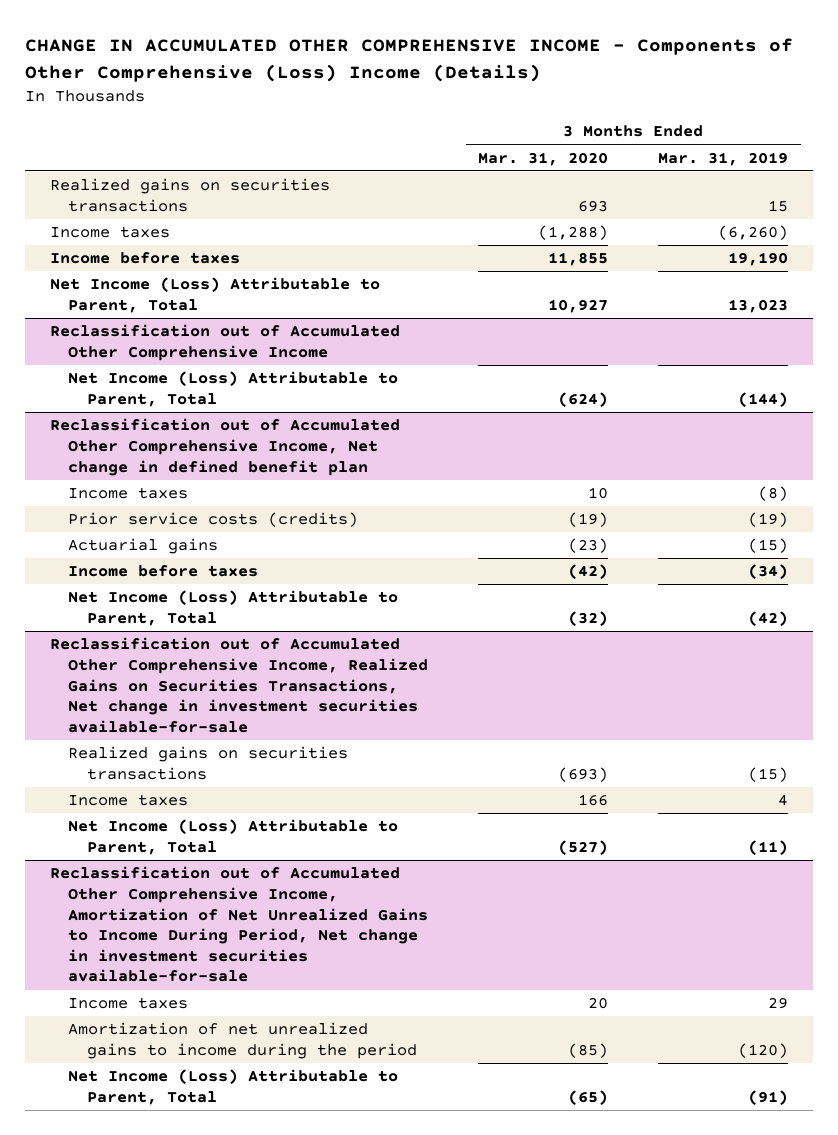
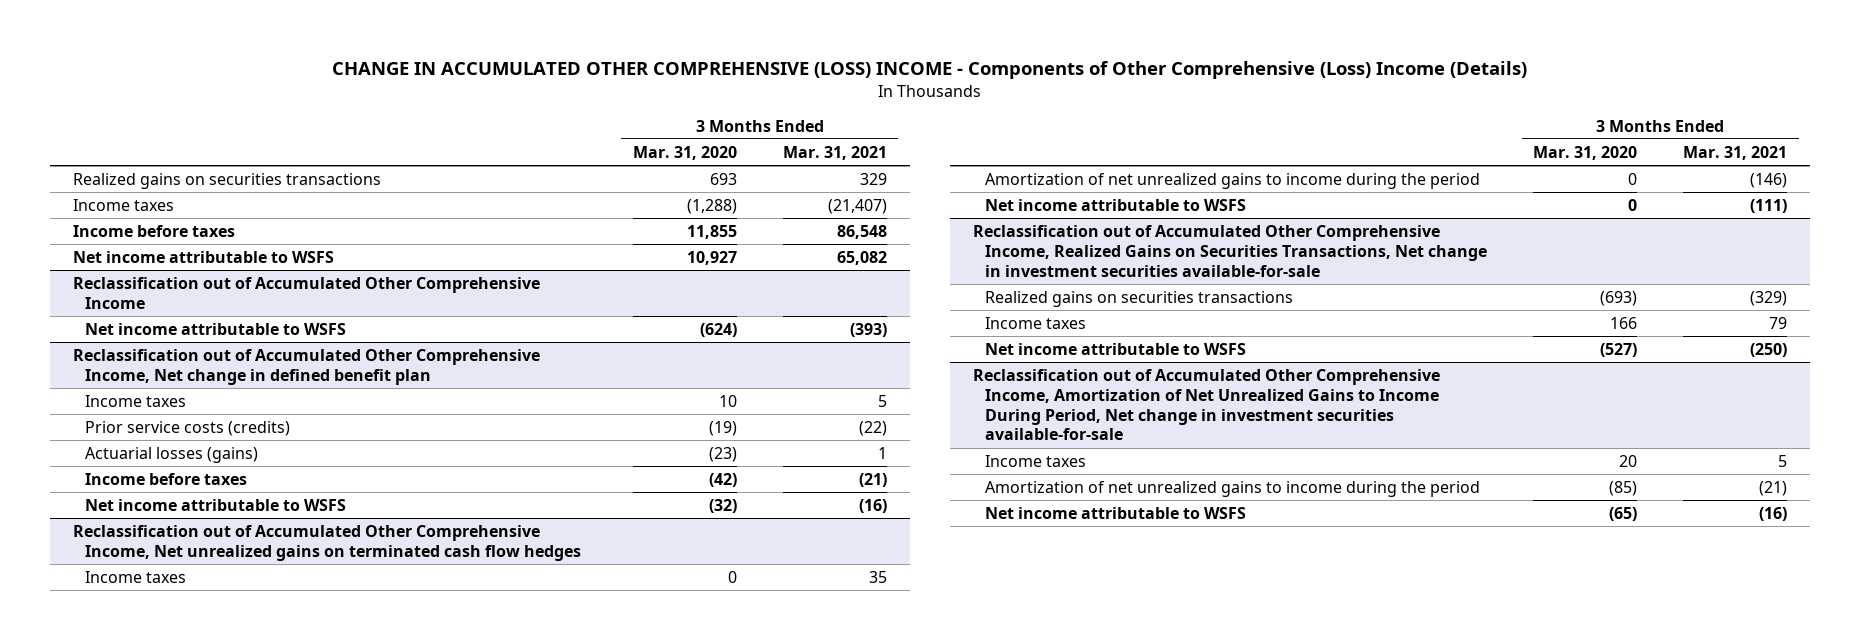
[25,38,794,82] CHANGE IN ACCUMULATED OTHER COMPREHENSIVE INCOME - Components of Other Comprehensive (Loss) Income (Details) -> [332,60,1528,79] CHANGE IN ACCUMULATED OTHER COMPREHENSIVE (LOSS) INCOME - Components of Other Comprehensive (Loss) Income (Details)
[658,151,789,166] Mar. 31, 2019 -> none
none -> [782,145,887,160] Mar. 31, 2021
[49,277,380,313] Net Income (Loss) Attributable to Parent, Total -> [72,250,334,263] Net income attributable to WSFS
[68,371,399,407] Net Income (Loss) Attributable to Parent, Total -> [84,322,346,335] Net income attributable to WSFS
[68,538,219,555] Actuarial gains -> [84,446,258,463] Actuarial losses (gains)
[68,590,399,626] Net Income (Loss) Attributable to Parent, Total -> [84,498,346,511] Net income attributable to WSFS
none -> [72,524,581,561] Reclassification out of Accumulated Other Comprehensive Income, Net unrealized gains on terminated cash flow hedges
none -> [84,570,186,583] Income taxes
none -> [985,172,1481,189] Amortization of net unrealized gains to income during the period
none -> [985,198,1247,211] Net income attributable to WSFS
[68,819,399,855] Net Income (Loss) Attributable to Parent, Total -> [985,342,1247,355] Net income attributable to WSFS
[68,1069,399,1105] Net Income (Loss) Attributable to Parent, Total -> [985,506,1247,519] Net income attributable to WSFS

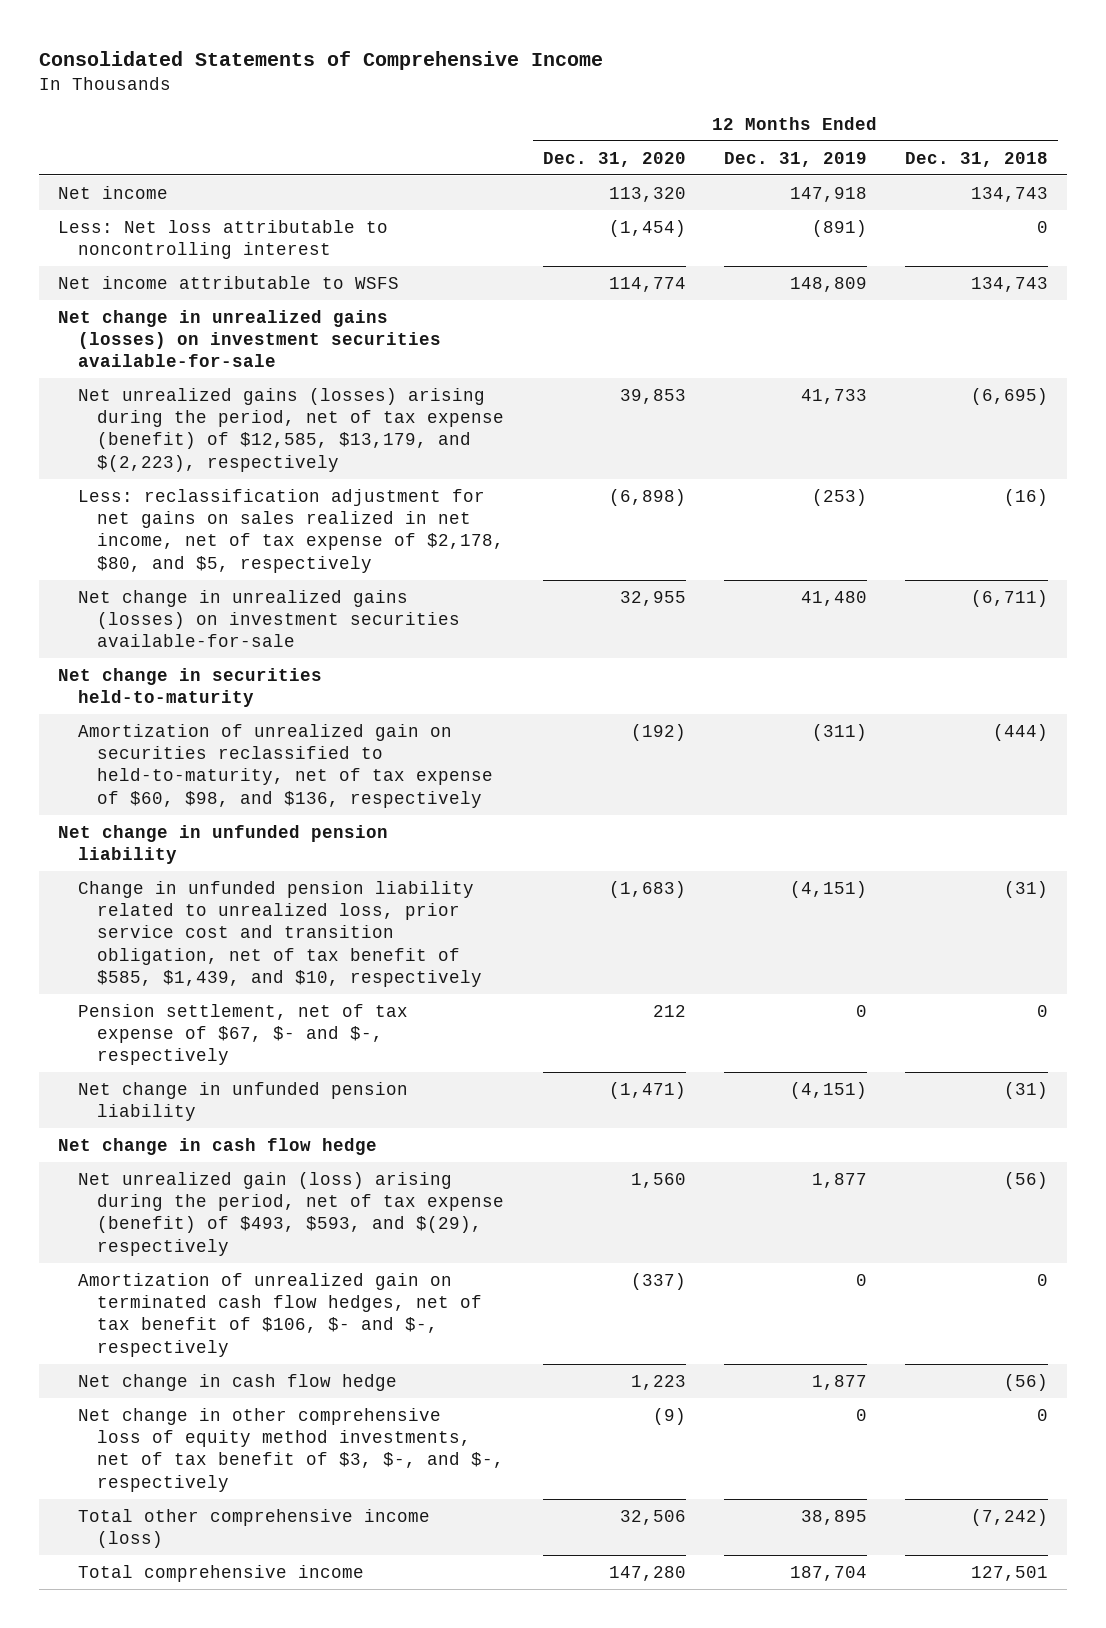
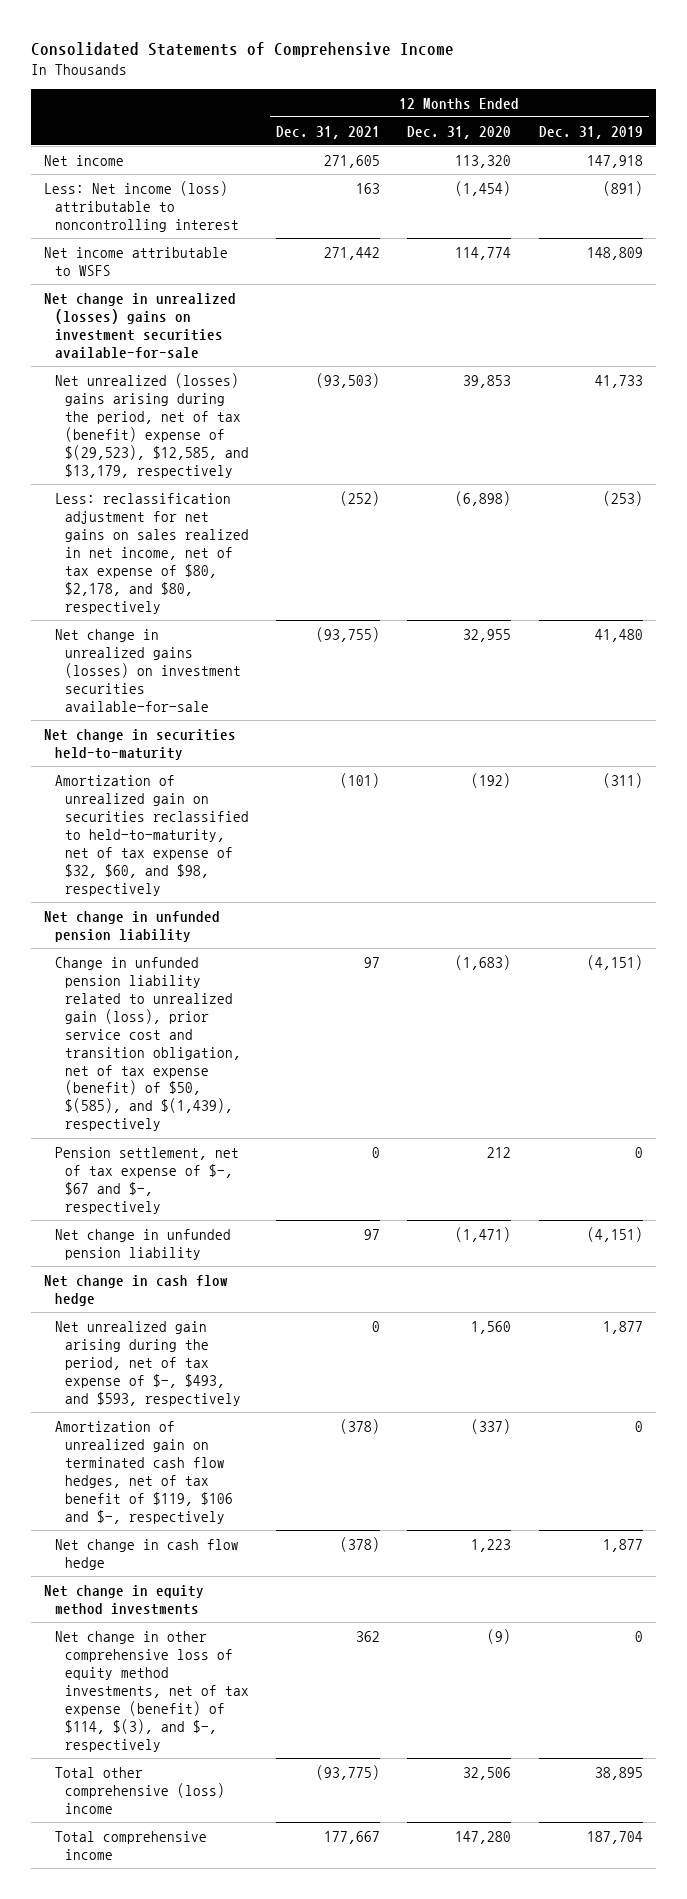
[905,151,1049,167] Dec. 31, 2018 -> none
none -> [276,125,381,139] Dec. 31, 2021
[58,219,389,259] Less: Net loss attributable to noncontrolling interest -> [44,180,239,232] Less: Net income (loss) attributable to noncontrolling interest
[58,309,441,368] Net change in unrealized gains (losses) on investment securities available-for-sale -> [44,292,237,358] Net change in unrealized (losses) gains on investment securities available-for-sale
[77,387,505,472] Net unrealized gains (losses) arising during the period, net of tax expense (benefit) of $12,585, $13,179, and $(2,223), respectively -> [54,372,250,478] Net unrealized (losses) gains arising during the period, net of tax (benefit) expense of $(29,523), $12,585, and $13,179, respectively
[77,488,505,573] Less: reclassification adjustment for net gains on sales realized in net income, net of tax expense of $2,178, $80, and $5, respectively -> [54,492,250,614] Less: reclassification adjustment for net gains on sales realized in net income, net of tax expense of $80, $2,178, and $80, respectively
[77,723,494,808] Amortization of unrealized gain on securities reclassified to held-to-maturity, net of tax expense of $60, $98, and $136, respectively -> [54,774,250,896] Amortization of unrealized gain on securities reclassified to held-to-maturity, net of tax expense of $32, $60, and $98, respectively
[77,880,483,987] Change in unfunded pension liability related to unrealized loss, prior service cost and transition obligation, net of tax benefit of $585, $1,439, and $10, respectively -> [54,956,242,1132] Change in unfunded pension liability related to unrealized gain (loss), prior service cost and transition obligation, net of tax expense (benefit) of $50, $(585), and $(1,439), respectively
[77,1003,408,1066] Pension settlement, net of tax expense of $67, $- and $-, respectively -> [54,1146,239,1214] Pension settlement, net of tax expense of $-, $67 and $-, respectively
[77,1171,505,1256] Net unrealized gain (loss) arising during the period, net of tax expense (benefit) of $493, $593, and $(29), respectively -> [54,1320,242,1406] Net unrealized gain arising during the period, net of tax expense of $-, $493, and $593, respectively
[77,1272,483,1357] Amortization of unrealized gain on terminated cash flow hedges, net of tax benefit of $106, $- and $-, respectively -> [54,1420,234,1524] Amortization of unrealized gain on terminated cash flow hedges, net of tax benefit of $119, $106 and $-, respectively
none -> [44,1584,205,1615] Net change in equity method investments
[77,1407,505,1492] Net change in other comprehensive loss of equity method investments, net of tax benefit of $3, $-, and $-, respectively -> [54,1630,250,1752] Net change in other comprehensive loss of equity method investments, net of tax expense (benefit) of $114, $(3), and $-, respectively
[77,1508,430,1548] Total other comprehensive income (loss) -> [54,1766,226,1814] Total other comprehensive (loss) income

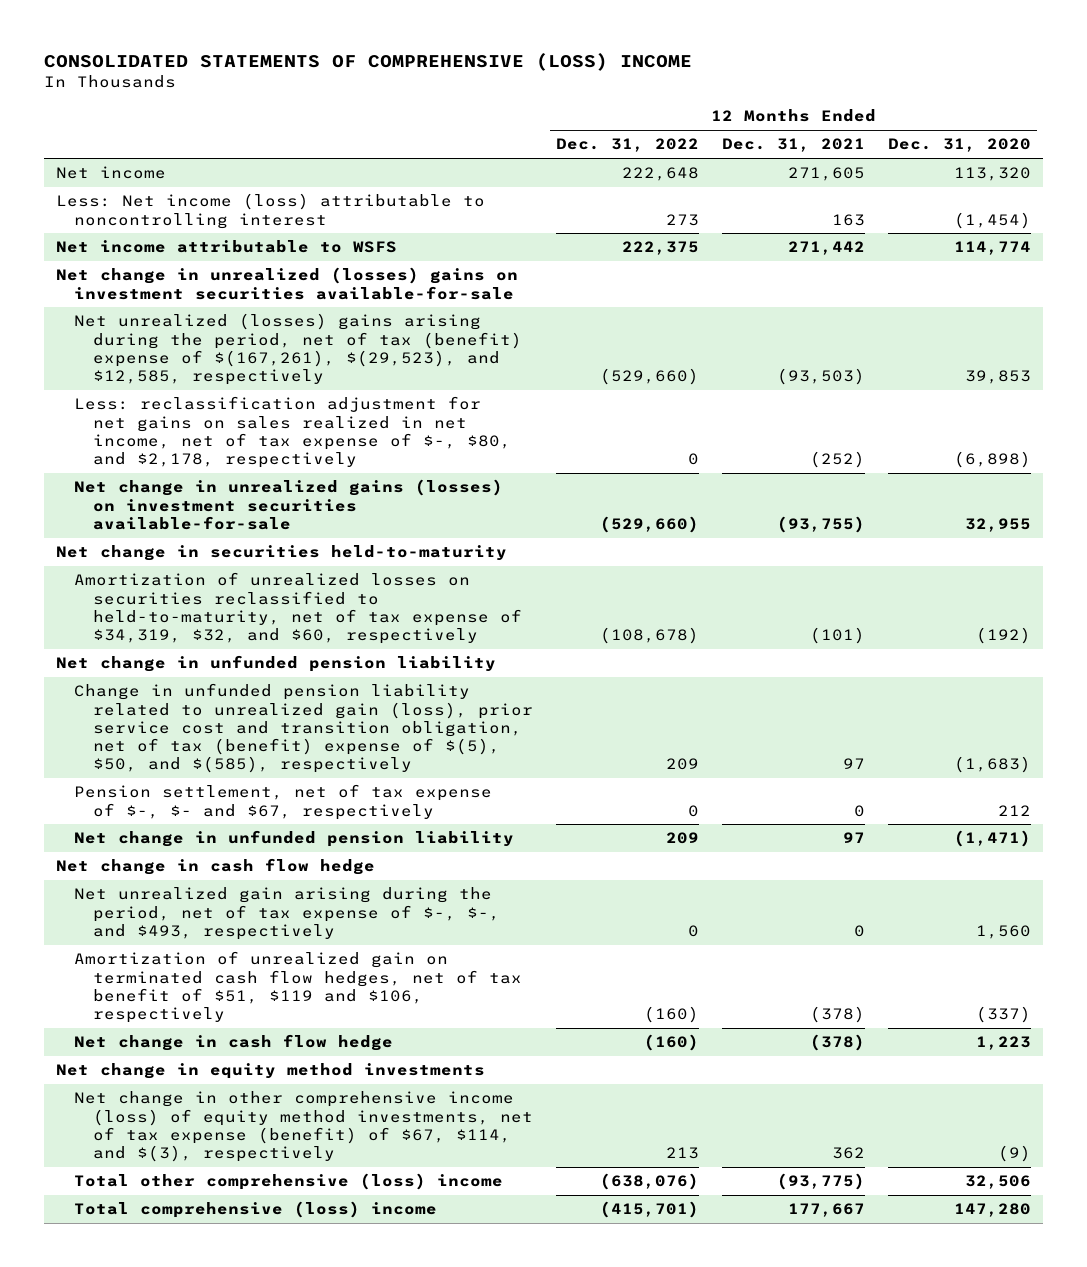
[30,41,454,57] Consolidated Statements of Comprehensive Income -> [44,53,693,72] CONSOLIDATED STATEMENTS OF COMPREHENSIVE (LOSS) INCOME
[538,125,643,139] Dec. 31, 2019 -> none
none -> [556,138,700,153] Dec. 31, 2022
[54,372,250,478] Net unrealized (losses) gains arising during the period, net of tax (benefit) expense of $(29,523), $12,585, and $13,179, respectively -> [74,313,523,386] Net unrealized (losses) gains arising during the period, net of tax (benefit) expense of $(167,261), $(29,523), and $12,585, respectively
[54,492,250,614] Less: reclassification adjustment for net gains on sales realized in net income, net of tax expense of $80, $2,178, and $80, respectively -> [74,396,512,469] Less: reclassification adjustment for net gains on sales realized in net income, net of tax expense of $-, $80, and $2,178, respectively
[54,774,250,896] Amortization of unrealized gain on securities reclassified to held-to-maturity, net of tax expense of $32, $60, and $98, respectively -> [74,572,523,645] Amortization of unrealized losses on securities reclassified to held-to-maturity, net of tax expense of $34,319, $32, and $60, respectively
[54,956,242,1132] Change in unfunded pension liability related to unrealized gain (loss), prior service cost and transition obligation, net of tax expense (benefit) of $50, $(585), and $(1,439), respectively -> [74,683,534,774] Change in unfunded pension liability related to unrealized gain (loss), prior service cost and transition obligation, net of tax (benefit) expense of $(5), $50, and $(585), respectively
[54,1146,239,1214] Pension settlement, net of tax expense of $-, $67 and $-, respectively -> [74,784,493,820] Pension settlement, net of tax expense of $-, $- and $67, respectively
[54,1320,242,1406] Net unrealized gain arising during the period, net of tax expense of $-, $493, and $593, respectively -> [74,887,501,940] Net unrealized gain arising during the period, net of tax expense of $-, $-, and $493, respectively
[54,1420,234,1524] Amortization of unrealized gain on terminated cash flow hedges, net of tax benefit of $119, $106 and $-, respectively -> [74,951,523,1024] Amortization of unrealized gain on terminated cash flow hedges, net of tax benefit of $51, $119 and $106, respectively
[54,1630,250,1752] Net change in other comprehensive loss of equity method investments, net of tax expense (benefit) of $114, $(3), and $-, respectively -> [74,1091,534,1163] Net change in other comprehensive income (loss) of equity method investments, net of tax expense (benefit) of $67, $114, and $(3), respectively
[54,1830,207,1860] Total comprehensive income -> [74,1201,438,1219] Total comprehensive (loss) income

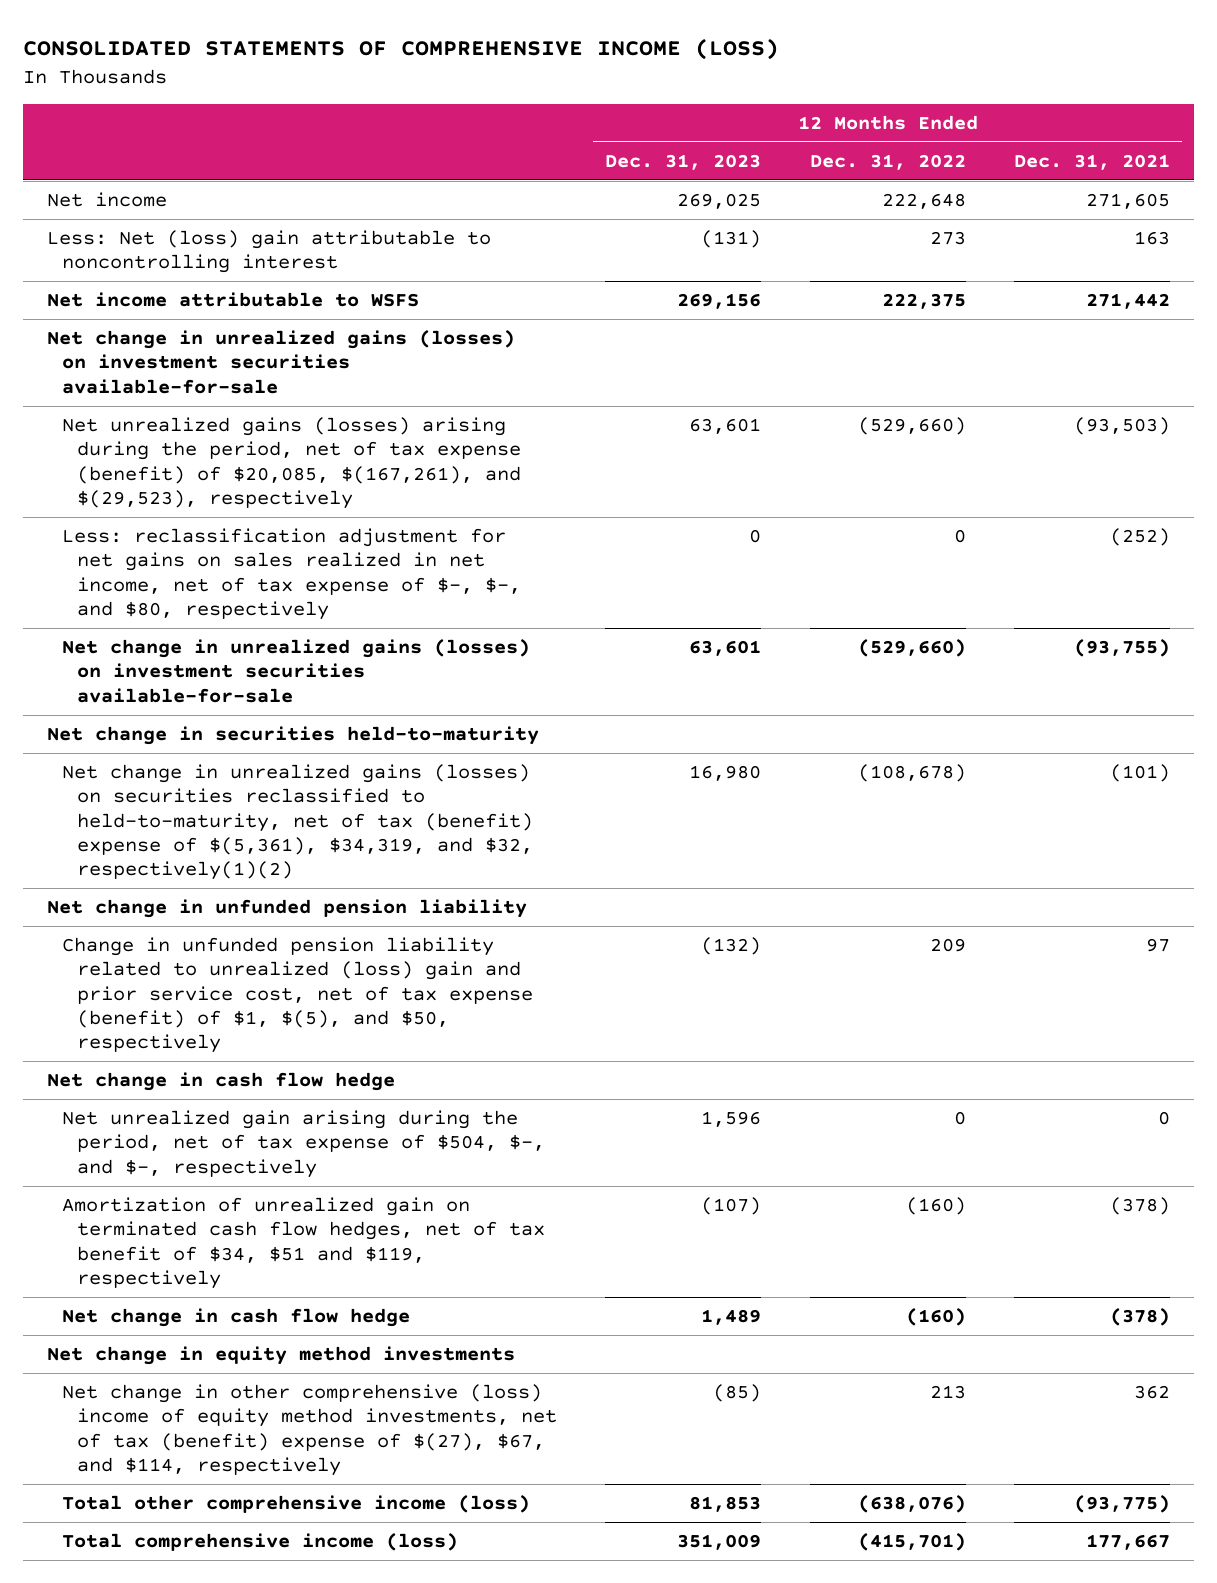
[44,53,693,72] CONSOLIDATED STATEMENTS OF COMPREHENSIVE (LOSS) INCOME -> [23,38,780,61] CONSOLIDATED STATEMENTS OF COMPREHENSIVE INCOME (LOSS)
[888,138,1032,153] Dec. 31, 2020 -> none
none -> [605,153,762,170] Dec. 31, 2023
[55,193,485,229] Less: Net income (loss) attributable to noncontrolling interest -> [47,230,492,274] Less: Net (loss) gain attributable to noncontrolling interest
[55,267,518,300] Net change in unrealized (losses) gains on investment securities available-for-sale -> [47,330,516,394] Net change in unrealized gains (losses) on investment securities available-for-sale
[74,313,523,386] Net unrealized (losses) gains arising during the period, net of tax (benefit) expense of $(167,261), $(29,523), and $12,585, respectively -> [62,417,522,509] Net unrealized gains (losses) arising during the period, net of tax expense (benefit) of $20,085, $(167,261), and $(29,523), respectively
[74,396,512,469] Less: reclassification adjustment for net gains on sales realized in net income, net of tax expense of $-, $80, and $2,178, respectively -> [62,528,522,620] Less: reclassification adjustment for net gains on sales realized in net income, net of tax expense of $-, $-, and $80, respectively
[74,572,523,645] Amortization of unrealized losses on securities reclassified to held-to-maturity, net of tax expense of $34,319, $32, and $60, respectively -> [62,764,534,881] Net change in unrealized gains (losses) on securities reclassified to held-to-maturity, net of tax (benefit) expense of $(5,361), $34,319, and $32, respectively(1)(2)
[74,784,493,820] Pension settlement, net of tax expense of $-, $- and $67, respectively -> none
[74,830,515,848] Net change in unfunded pension liability -> none
[74,683,534,774] Change in unfunded pension liability related to unrealized gain (loss), prior service cost and transition obligation, net of tax (benefit) expense of $(5), $50, and $(585), respectively -> [62,937,534,1054] Change in unfunded pension liability related to unrealized (loss) gain and prior service cost, net of tax expense (benefit) of $1, $(5), and $50, respectively
[74,887,501,940] Net unrealized gain arising during the period, net of tax expense of $-, $-, and $493, respectively -> [62,1110,546,1178] Net unrealized gain arising during the period, net of tax expense of $504, $-, and $-, respectively
[74,951,523,1024] Amortization of unrealized gain on terminated cash flow hedges, net of tax benefit of $51, $119 and $106, respectively -> [62,1197,546,1289] Amortization of unrealized gain on terminated cash flow hedges, net of tax benefit of $34, $51 and $119, respectively
[74,1091,534,1163] Net change in other comprehensive income (loss) of equity method investments, net of tax expense (benefit) of $67, $114, and $(3), respectively -> [62,1384,558,1476] Net change in other comprehensive (loss) income of equity method investments, net of tax (benefit) expense of $(27), $67, and $114, respectively
[74,1173,504,1191] Total other comprehensive (loss) income -> [62,1495,531,1514] Total other comprehensive income (loss)
[74,1201,438,1219] Total comprehensive (loss) income -> [62,1533,459,1552] Total comprehensive income (loss)

